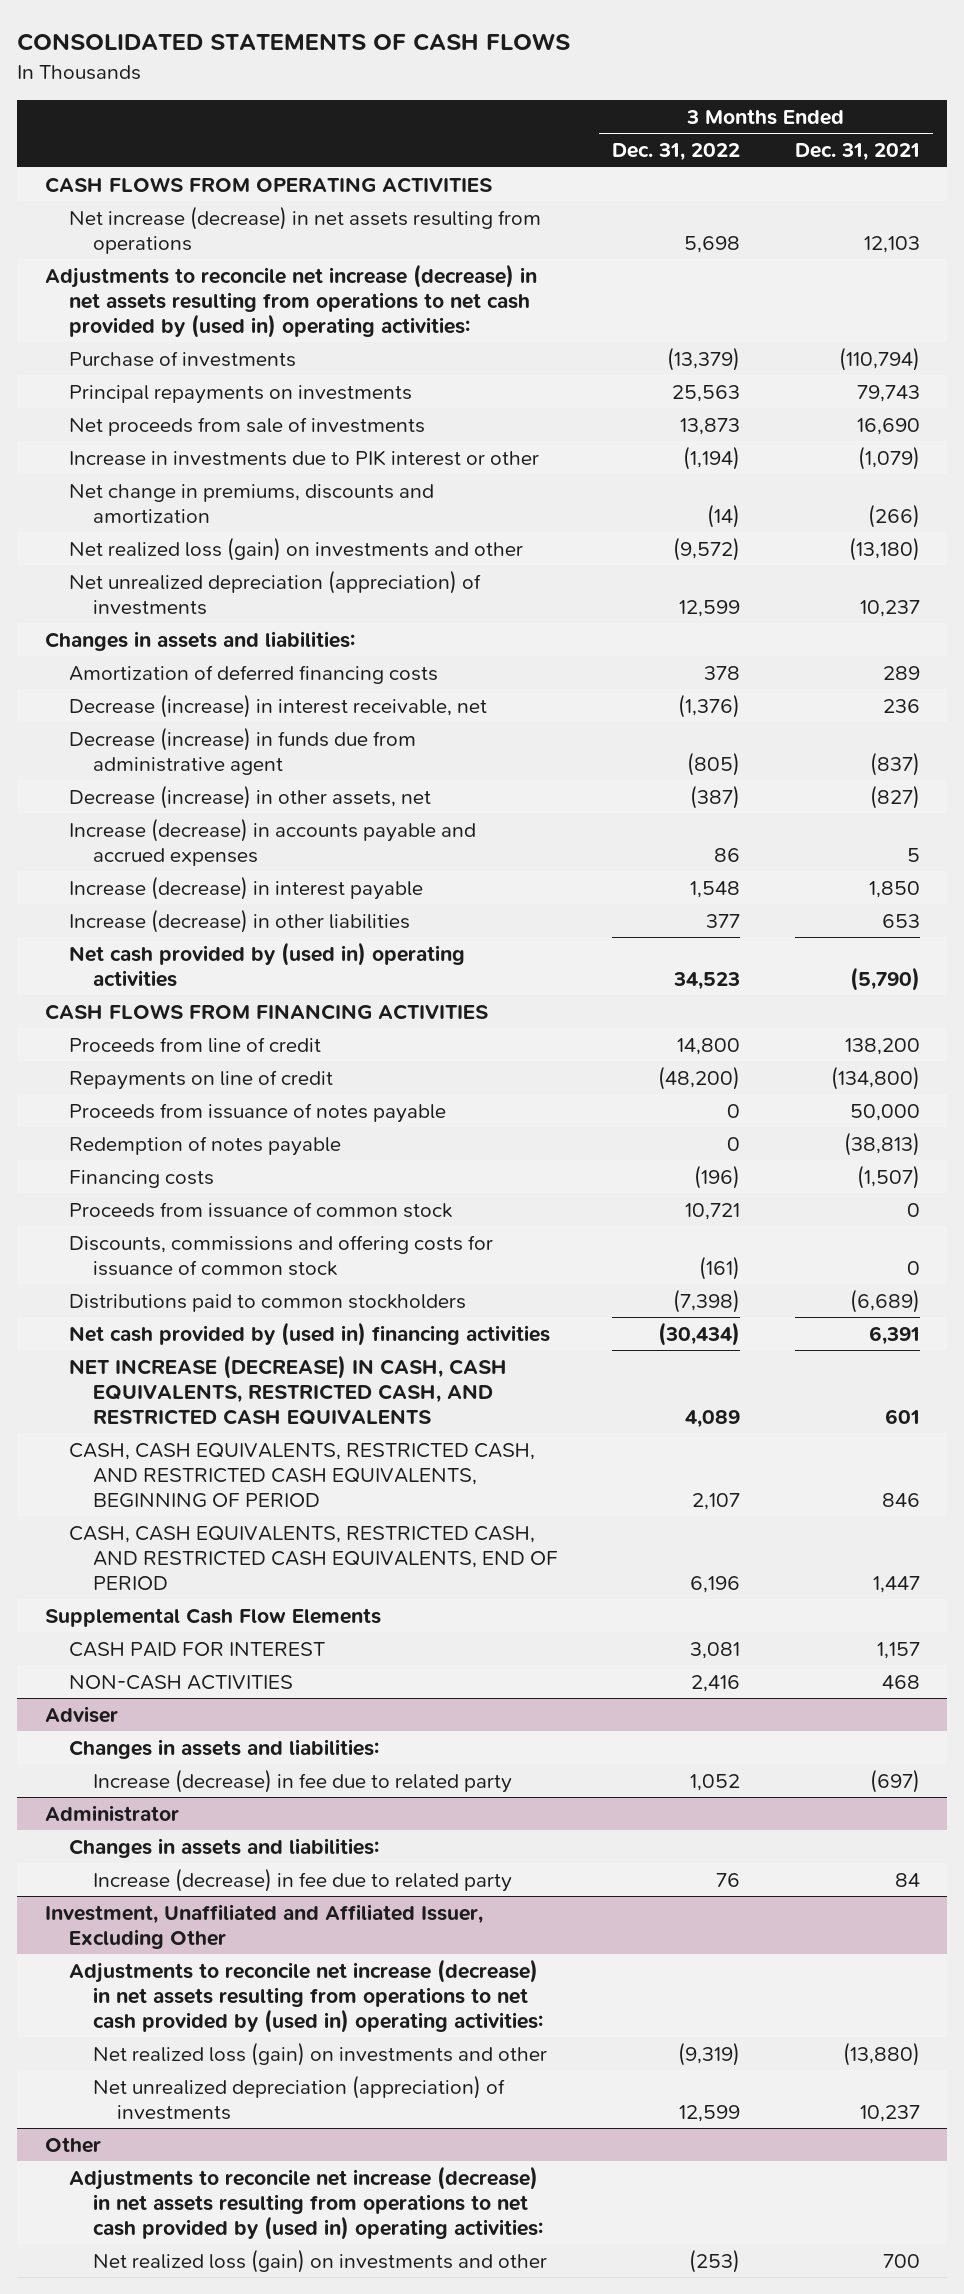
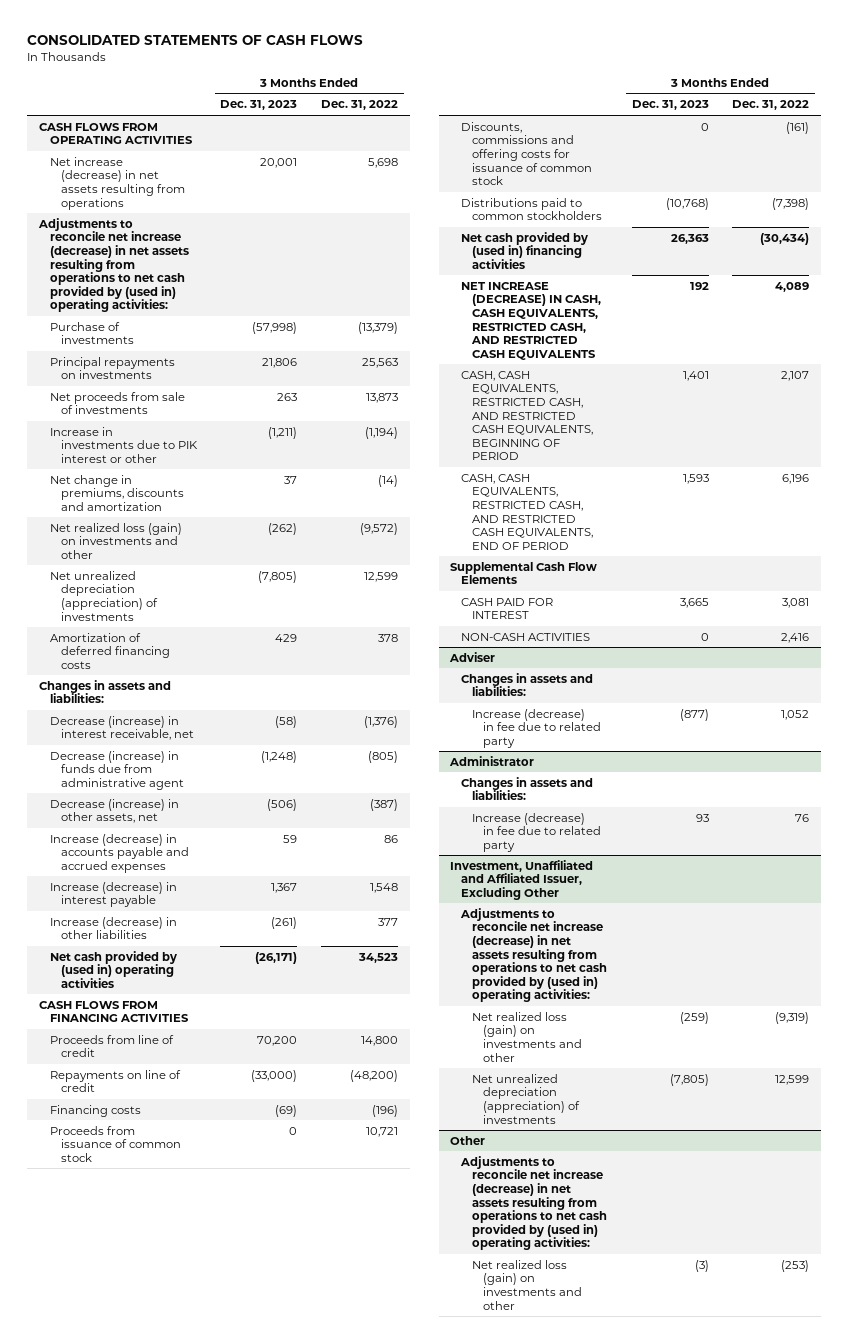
[794,143,920,162] Dec. 31, 2021 -> none
none -> [220,100,298,111] Dec. 31, 2023
[44,630,355,651] Changes in assets and liabilities: -> [39,679,172,704] Changes in assets and liabilities:
[68,1102,446,1123] Proceeds from issuance of notes payable -> none
[68,1135,341,1156] Redemption of notes payable -> none

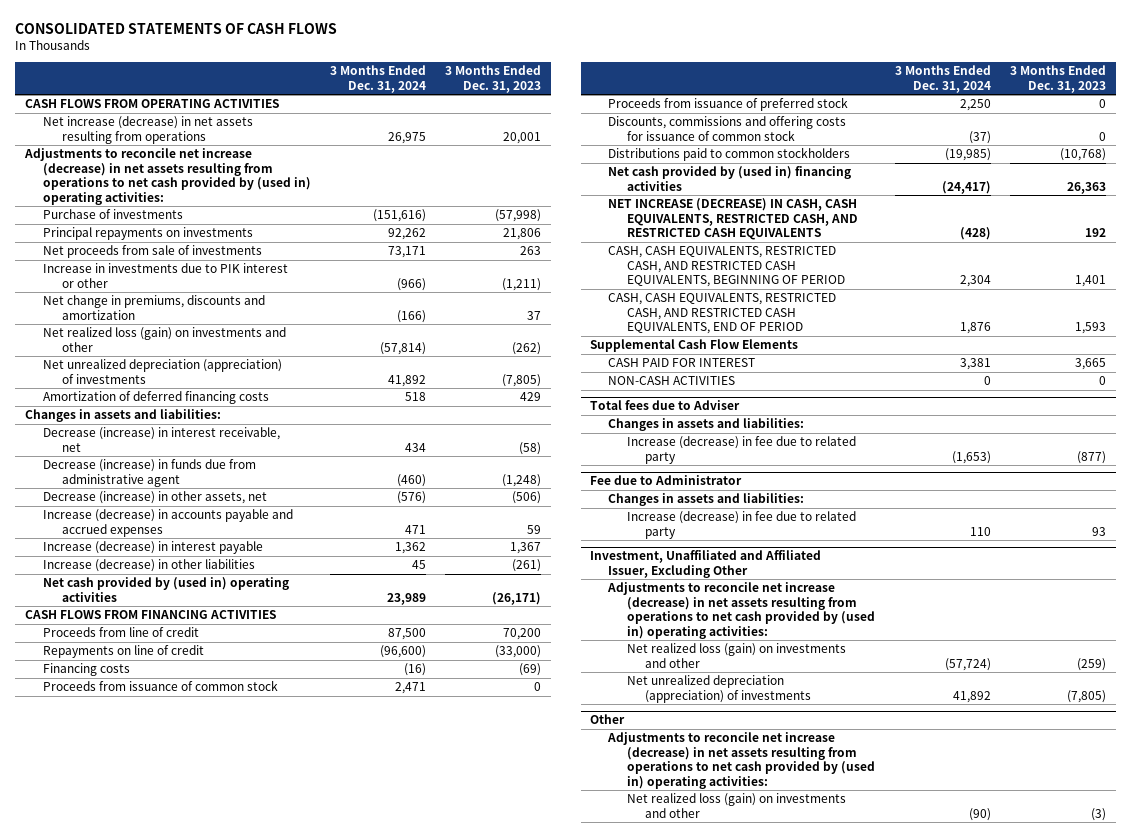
[320,100,398,111] Dec. 31, 2022 -> none
none -> [330,65,427,93] 3 Months Ended Dec. 31, 2024
none -> [608,97,849,112] Proceeds from issuance of preferred stock
[449,651,496,662] Adviser -> [590,400,741,411] Total fees due to Adviser
[449,755,535,766] Administrator -> [590,475,743,486] Fee due to Administrator

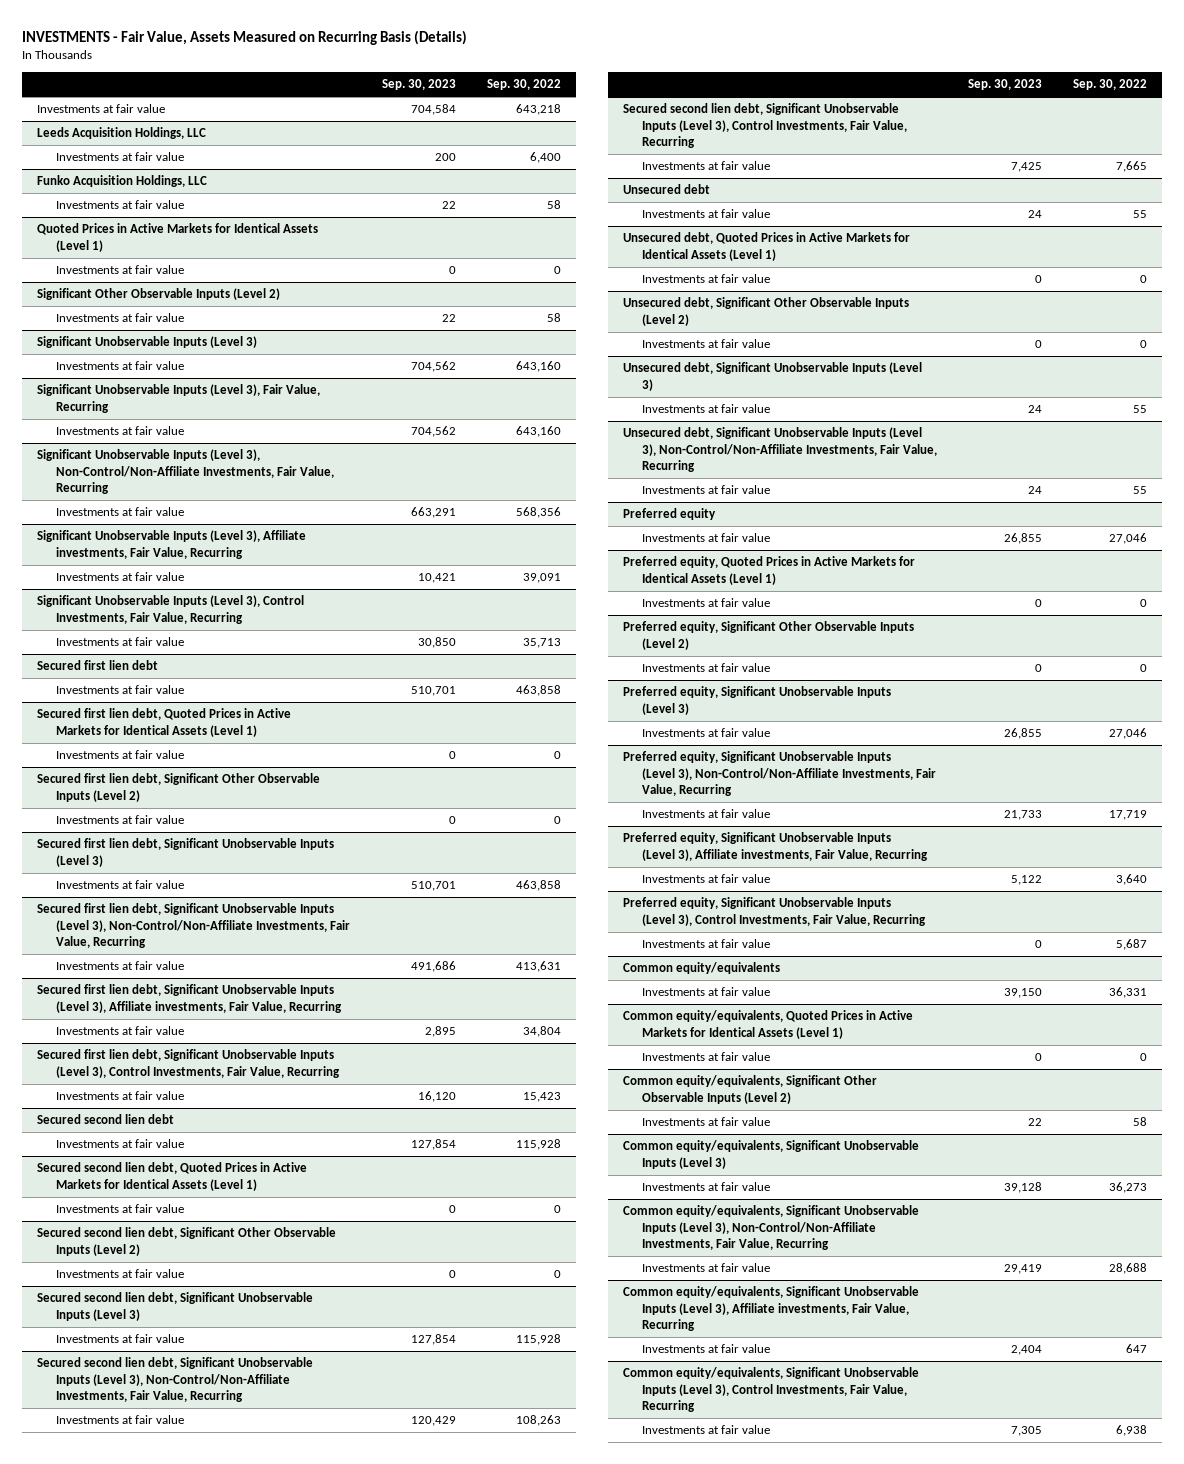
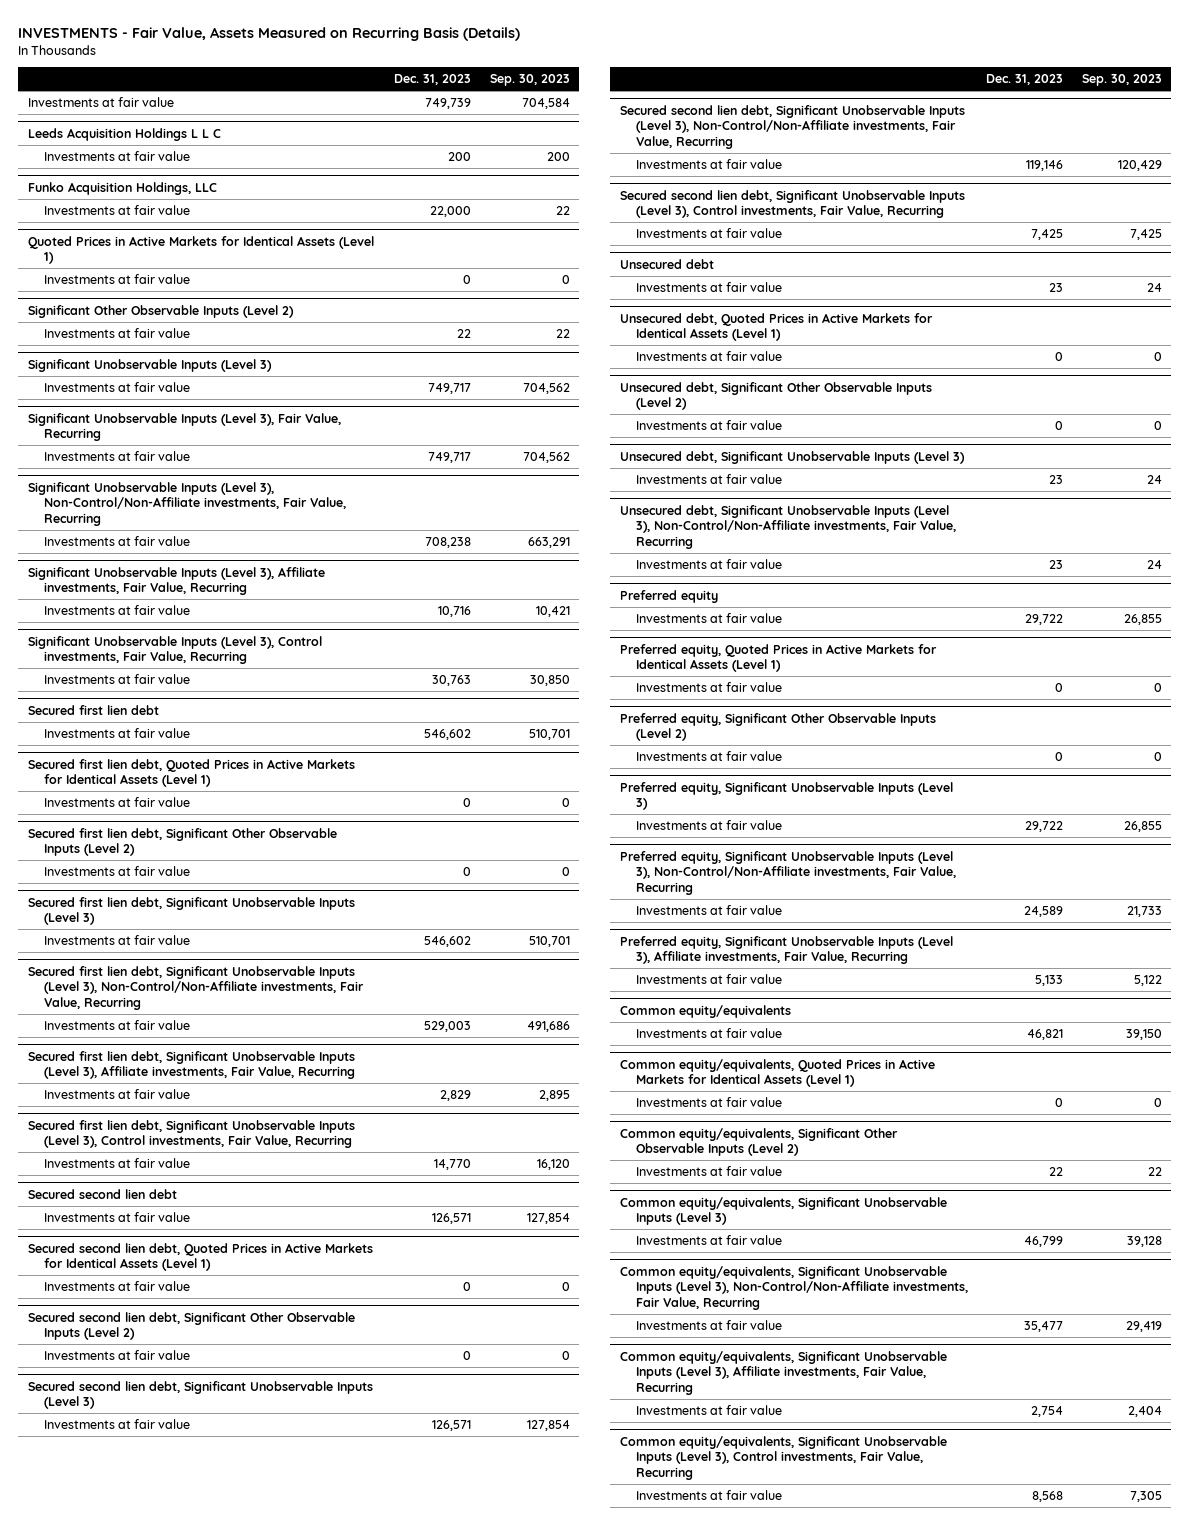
[486,79,561,91] Sep. 30, 2022 -> none
none -> [394,74,472,86] Dec. 31, 2023
[37,127,207,140] Leeds Acquisition Holdings, LLC -> [27,127,221,141] Leeds Acquisition Holdings L L C
[37,449,335,495] Significant Unobservable Inputs (Level 3), Non-Control/Non-Affiliate Investments, Fair Value, Recurring -> [27,481,346,526] Significant Unobservable Inputs (Level 3), Non-Control/Non-Affiliate investments, Fair Value, Recurring
[37,595,305,624] Significant Unobservable Inputs (Level 3), Control Investments, Fair Value, Recurring -> [27,635,322,665] Significant Unobservable Inputs (Level 3), Control investments, Fair Value, Recurring
[37,903,351,949] Secured first lien debt, Significant Unobservable Inputs (Level 3), Non-Control/Non-Affiliate Investments, Fair Value, Recurring -> [27,965,364,1010] Secured first lien debt, Significant Unobservable Inputs (Level 3), Non-Control/Non-Affiliate investments, Fair Value, Recurring
[37,1049,341,1078] Secured first lien debt, Significant Unobservable Inputs (Level 3), Control Investments, Fair Value, Recurring -> [27,1119,355,1149] Secured first lien debt, Significant Unobservable Inputs (Level 3), Control investments, Fair Value, Recurring
[37,1357,314,1403] Secured second lien debt, Significant Unobservable Inputs (Level 3), Non-Control/Non-Affiliate Investments, Fair Value, Recurring -> [619,104,965,149] Secured second lien debt, Significant Unobservable Inputs (Level 3), Non-Control/Non-Affiliate investments, Fair Value, Recurring
[623,103,908,149] Secured second lien debt, Significant Unobservable Inputs (Level 3), Control Investments, Fair Value, Recurring -> [619,189,965,219] Secured second lien debt, Significant Unobservable Inputs (Level 3), Control investments, Fair Value, Recurring
[623,427,938,473] Unsecured debt, Significant Unobservable Inputs (Level 3), Non-Control/Non-Affiliate Investments, Fair Value, Recurring -> [619,504,956,549] Unsecured debt, Significant Unobservable Inputs (Level 3), Non-Control/Non-Affiliate investments, Fair Value, Recurring
[623,751,937,797] Preferred equity, Significant Unobservable Inputs (Level 3), Non-Control/Non-Affiliate Investments, Fair Value, Recurring -> [619,850,956,895] Preferred equity, Significant Unobservable Inputs (Level 3), Non-Control/Non-Affiliate investments, Fair Value, Recurring
[623,897,927,926] Preferred equity, Significant Unobservable Inputs (Level 3), Control Investments, Fair Value, Recurring -> none
[642,939,771,949] Investments at fair value -> none
[623,1205,920,1251] Common equity/equivalents, Significant Unobservable Inputs (Level 3), Non-Control/Non-Affiliate Investments, Fair Value, Recurring -> [619,1265,968,1310] Common equity/equivalents, Significant Unobservable Inputs (Level 3), Non-Control/Non-Affiliate investments, Fair Value, Recurring
[623,1367,920,1413] Common equity/equivalents, Significant Unobservable Inputs (Level 3), Control Investments, Fair Value, Recurring -> [619,1435,947,1480] Common equity/equivalents, Significant Unobservable Inputs (Level 3), Control investments, Fair Value, Recurring

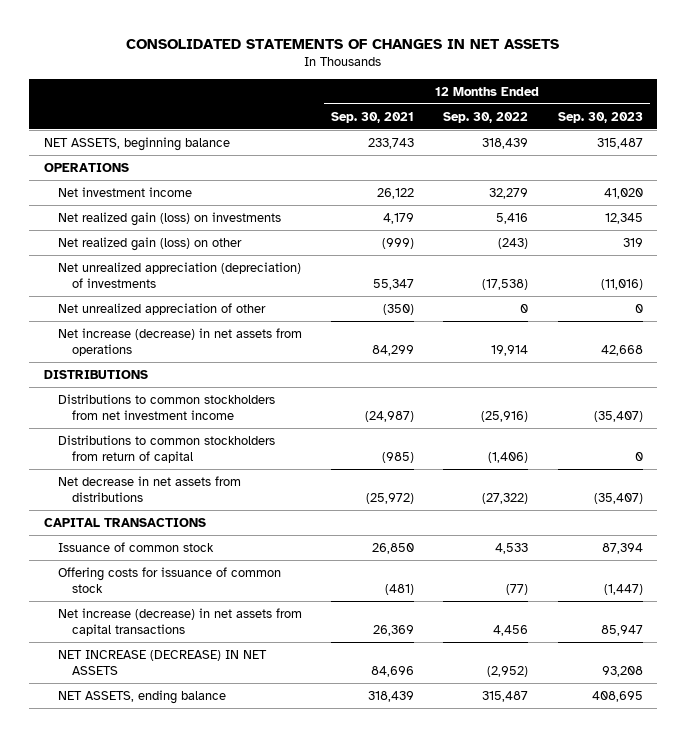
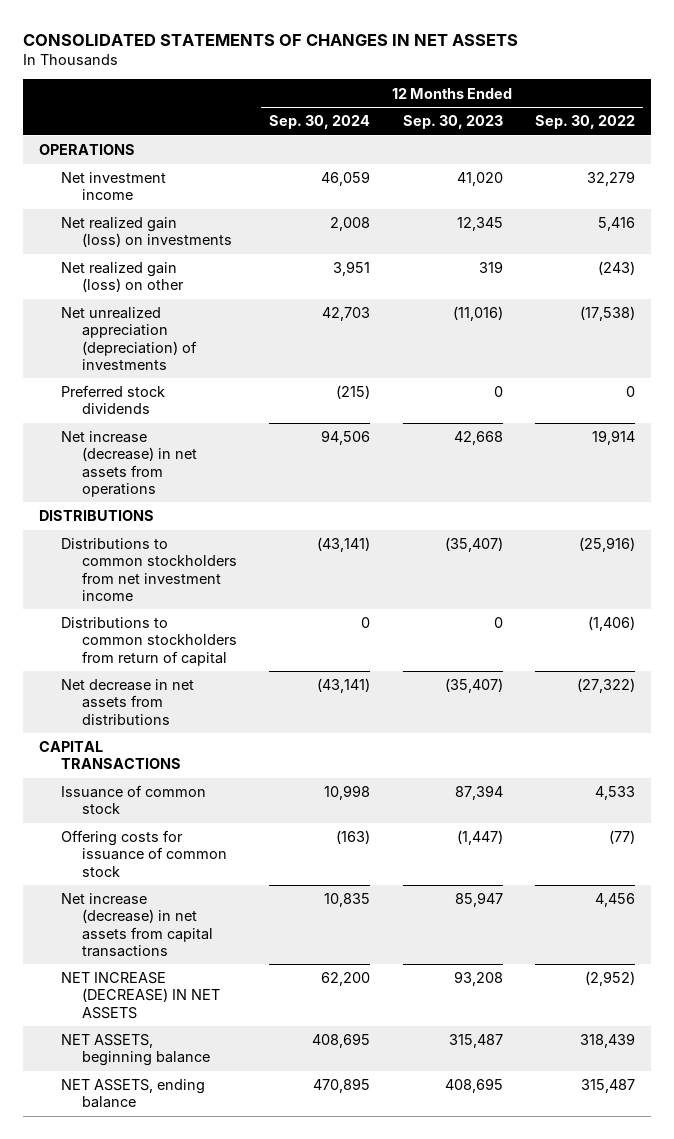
[330,111,414,123] Sep. 30, 2021 -> none
none -> [269,115,371,130] Sep. 30, 2024
[57,302,266,315] Net unrealized appreciation of other -> none
none -> [60,385,165,415] Preferred stock dividends
[43,136,230,151] NET ASSETS, beginning balance -> [60,1034,211,1067] NET ASSETS, beginning balance

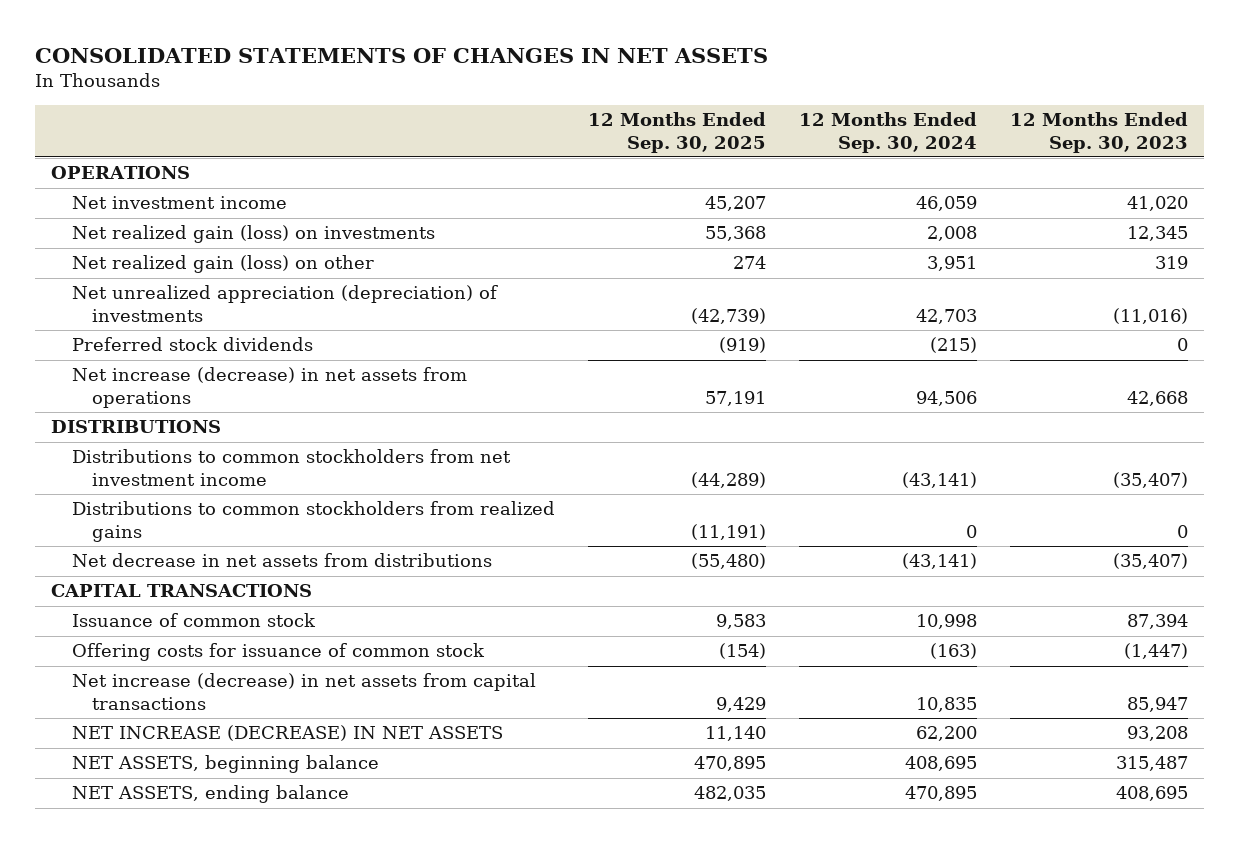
[534,115,635,130] Sep. 30, 2022 -> none
none -> [587,112,766,153] 12 Months Ended Sep. 30, 2025
[60,617,238,666] Distributions to common stockholders from return of capital -> [71,501,555,542] Distributions to common stockholders from realized gains

